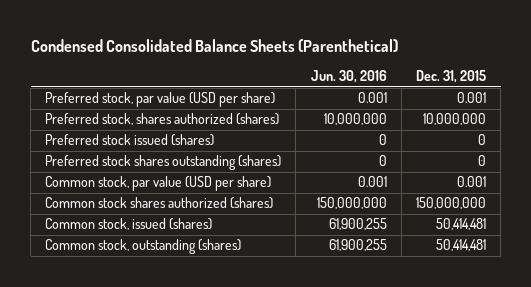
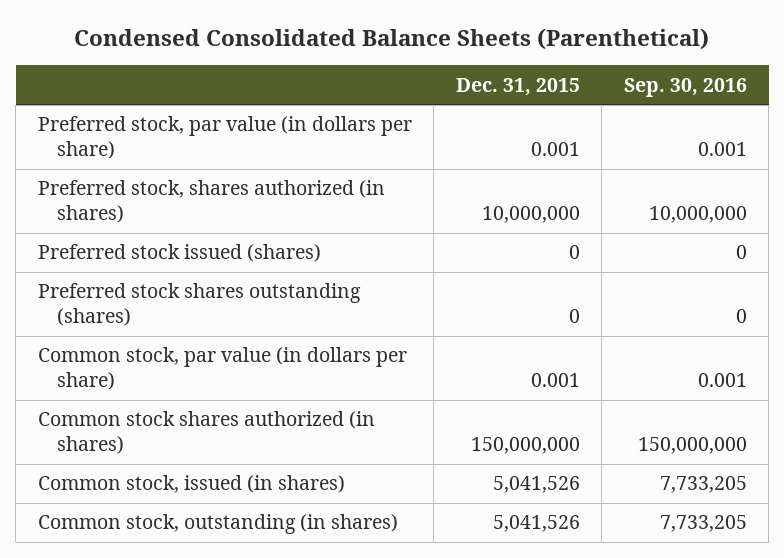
[310,70,387,84] Jun. 30, 2016 -> none
none -> [623,77,747,97] Sep. 30, 2016
[45,92,276,108] Preferred stock, par value (USD per share) -> [37,116,412,160] Preferred stock, par value (in dollars per share)
[45,113,280,126] Preferred stock, shares authorized (shares) -> [37,180,385,224] Preferred stock, shares authorized (in shares)
[45,176,272,192] Common stock, par value (USD per share) -> [37,347,407,391] Common stock, par value (in dollars per share)
[45,197,274,210] Common stock shares authorized (shares) -> [37,411,375,455] Common stock shares authorized (in shares)
[45,218,213,231] Common stock, issued (shares) -> [37,475,345,494] Common stock, issued (in shares)
[435,218,486,231] 50,414,481 -> [492,476,580,494] 5,041,526
[45,239,242,255] Common stock, outstanding (shares) -> [37,514,398,535] Common stock, outstanding (in shares)
[435,239,486,252] 50,414,481 -> [492,515,580,533] 5,041,526

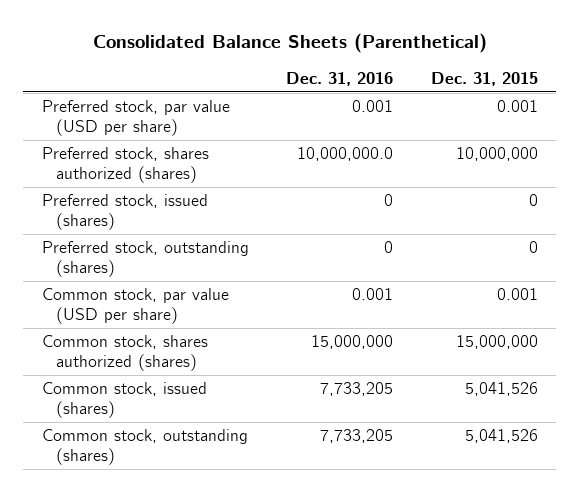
[74,27,710,50] Condensed Consolidated Balance Sheets (Parenthetical) -> [92,33,487,54] Consolidated Balance Sheets (Parenthetical)
[623,77,747,97] Sep. 30, 2016 -> none
none -> [286,71,394,86] Dec. 31, 2016
[37,116,412,160] Preferred stock, par value (in dollars per share) -> [41,100,230,137] Preferred stock, par value (USD per share)
[37,180,385,224] Preferred stock, shares authorized (in shares) -> [41,147,209,184] Preferred stock, shares authorized (shares)
[37,244,321,263] Preferred stock issued (shares) -> [41,194,208,231] Preferred stock, issued (shares)
[37,283,361,327] Preferred stock shares outstanding (shares) -> [41,241,249,278] Preferred stock, outstanding (shares)
[37,347,407,391] Common stock, par value (in dollars per share) -> [41,288,229,325] Common stock, par value (USD per share)
[37,411,375,455] Common stock shares authorized (in shares) -> [41,335,208,372] Common stock, shares authorized (shares)
[470,437,580,455] 150,000,000 -> [455,335,538,350] 15,000,000
[37,475,345,494] Common stock, issued (in shares) -> [41,382,207,419] Common stock, issued (shares)
[37,514,398,535] Common stock, outstanding (in shares) -> [41,429,248,466] Common stock, outstanding (shares)

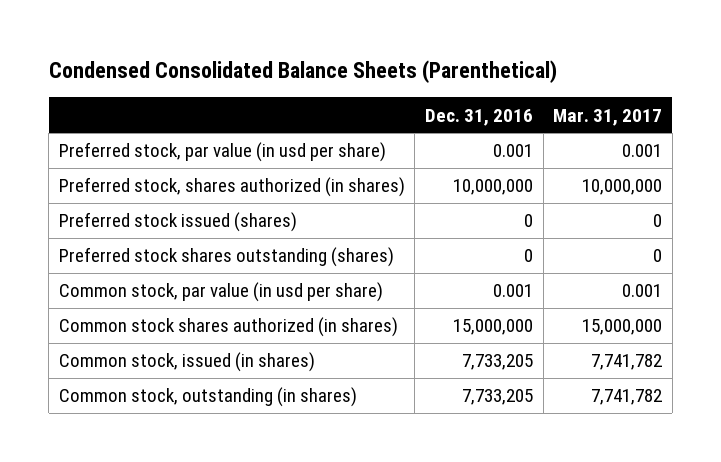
[92,33,487,54] Consolidated Balance Sheets (Parenthetical) -> [48,60,557,84] Condensed Consolidated Balance Sheets (Parenthetical)
[430,71,538,86] Dec. 31, 2015 -> none
none -> [553,108,663,126] Mar. 31, 2017
[41,100,230,137] Preferred stock, par value (USD per share) -> [58,142,386,163] Preferred stock, par value (in usd per share)
[41,147,209,184] Preferred stock, shares authorized (shares) -> [58,177,405,198] Preferred stock, shares authorized (in shares)
[297,147,394,162] 10,000,000.0 -> [452,179,533,196] 10,000,000
[41,194,208,231] Preferred stock, issued (shares) -> [58,212,297,233] Preferred stock issued (shares)
[41,241,249,278] Preferred stock, outstanding (shares) -> [58,247,394,268] Preferred stock shares outstanding (shares)
[41,288,229,325] Common stock, par value (USD per share) -> [58,282,383,303] Common stock, par value (in usd per share)
[41,335,208,372] Common stock, shares authorized (shares) -> [58,317,398,338] Common stock shares authorized (in shares)
[41,382,207,419] Common stock, issued (shares) -> [58,352,315,373] Common stock, issued (in shares)
[41,429,248,466] Common stock, outstanding (shares) -> [58,387,357,408] Common stock, outstanding (in shares)

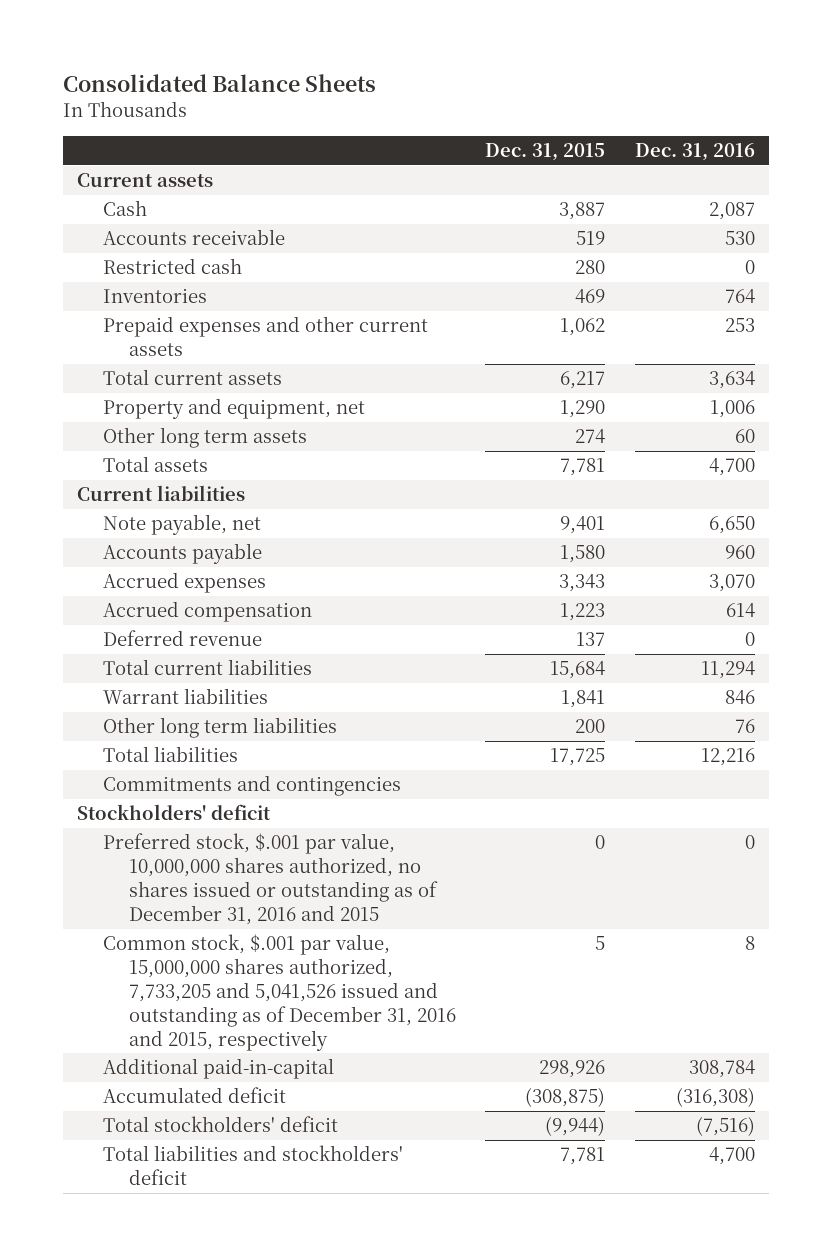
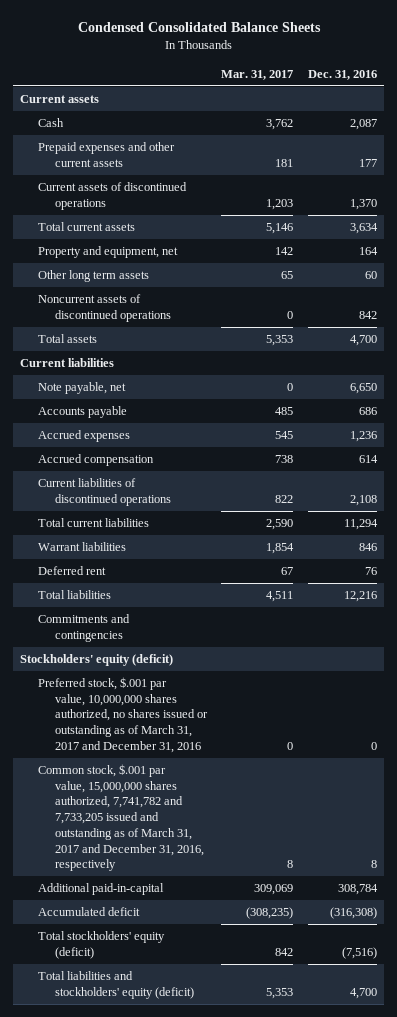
[62,73,376,92] Consolidated Balance Sheets -> [77,22,321,33] Condensed Consolidated Balance Sheets
[485,142,606,161] Dec. 31, 2015 -> none
none -> [221,69,294,80] Mar. 31, 2017
[103,229,286,246] Accounts receivable -> none
[103,258,243,275] Restricted cash -> none
[103,288,208,304] Inventories -> none
[724,318,755,333] 253 -> [358,158,377,167] 177
none -> [37,182,187,210] Current assets of discontinued operations
[709,400,755,419] 1,006 -> [358,247,378,256] 164
none -> [37,294,171,322] Noncurrent assets of discontinued operations
[724,545,755,560] 960 -> [358,407,377,416] 686
[708,574,755,593] 3,070 -> [349,431,377,443] 1,236
[103,630,263,647] Deferred revenue -> none
none -> [37,478,171,506] Current liabilities of discontinued operations
[103,717,338,739] Other long term liabilities -> [37,566,106,576] Deferred rent
[77,804,272,821] Stockholders' deficit -> [20,654,174,667] Stockholders' equity (deficit)
[103,833,439,925] Preferred stock, $.001 par value, 10,000,000 shares authorized, no shares issued or outstanding as of December 31, 2016 and 2015 -> [37,677,208,753] Preferred stock, $.001 par value, 10,000,000 shares authorized, no shares issued or outstanding as of March 31, 2017 and December 31, 2016
[103,934,457,1051] Common stock, $.001 par value, 15,000,000 shares authorized, 7,733,205 and 5,041,526 issued and outstanding as of December 31, 2016 and 2015, respectively -> [37,764,204,872] Common stock, $.001 par value, 15,000,000 shares authorized, 7,741,782 and 7,733,205 issued and outstanding as of March 31, 2017 and December 31, 2016, respectively
[103,1116,339,1133] Total stockholders' deficit -> [37,931,165,959] Total stockholders' equity (deficit)
[103,1145,404,1186] Total liabilities and stockholders' deficit -> [37,971,194,999] Total liabilities and stockholders' equity (deficit)

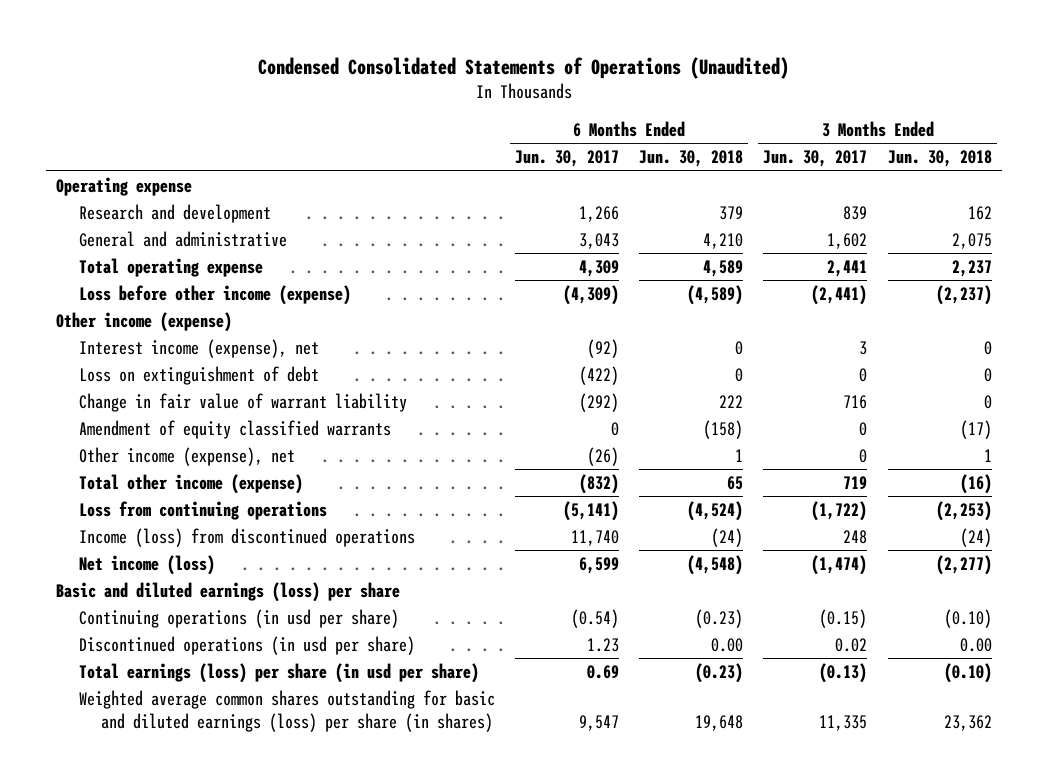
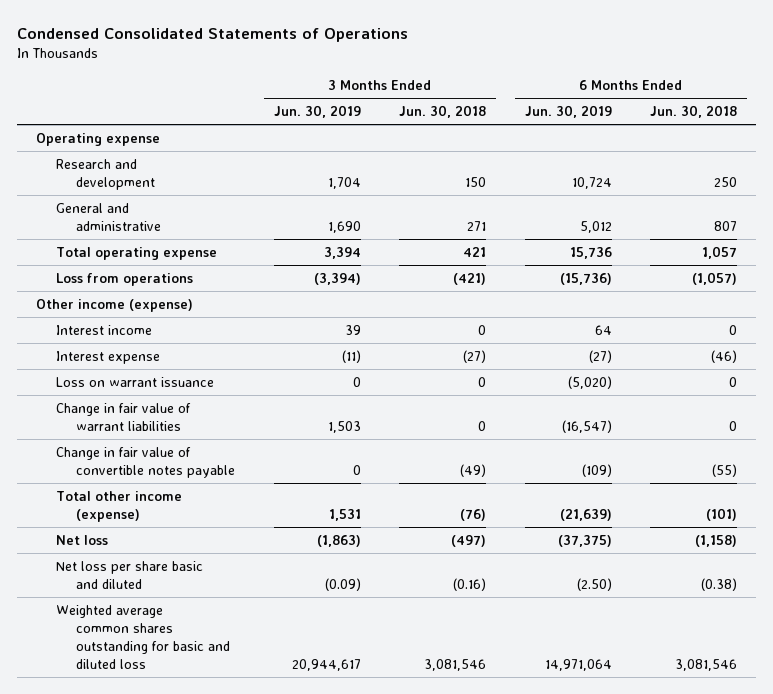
[258,57,790,80] Condensed Consolidated Statements of Operations (Unaudited) -> [16,27,408,42] Condensed Consolidated Statements of Operations
[515,150,620,168] Jun. 30, 2017 -> none
[763,150,868,168] Jun. 30, 2017 -> none
none -> [273,105,361,119] Jun. 30, 2019
none -> [524,105,612,119] Jun. 30, 2019
[78,284,351,305] Loss before other income (expense) -> none
[719,205,744,220] 379 -> [714,176,738,187] 250
[967,205,992,220] 162 -> [465,176,487,187] 150
[703,232,744,249] 4,210 -> [714,220,738,231] 807
[951,232,992,249] 2,075 -> [467,220,487,231] 271
[703,259,744,277] 4,589 -> [702,245,738,259] 1,057
[951,259,992,277] 2,237 -> [463,246,487,257] 421
none -> [56,272,194,286] Loss from operations
[78,365,319,385] Loss on extinguishment of debt -> none
[78,419,391,439] Amendment of equity classified warrants -> none
[78,446,295,466] Other income (expense), net -> none
[78,500,327,520] Loss from continuing operations -> none
[78,527,415,547] Income (loss) from discontinued operations -> none
[56,581,401,602] Basic and diluted earnings (loss) per share -> none
[78,608,399,628] Continuing operations (in usd per share) -> none
[78,635,415,655] Discontinued operations (in usd per share) -> none
none -> [56,324,153,335] Interest income
[78,338,319,358] Interest income (expense), net -> [56,350,161,364] Interest expense
[735,340,744,355] 0 -> [711,349,738,363] (46)
[983,340,992,355] 0 -> [463,349,487,363] (27)
none -> [56,376,215,387] Loss on warrant issuance
[78,392,407,412] Change in fair value of warrant liability -> [56,402,192,431] Change in fair value of warrant liabilities
[719,394,744,408] 222 -> [729,420,738,431] 0
none -> [56,446,236,478] Change in fair value of convertible notes payable
[727,475,744,490] 65 -> [706,507,738,521] (101)
[959,473,992,494] (16) -> [460,508,487,521] (76)
[78,554,215,575] Net income (loss) -> [56,534,109,545] Net loss
[687,554,744,575] (4,548) -> [695,534,738,547] (1,158)
[935,554,992,575] (2,277) -> [451,534,487,547] (497)
[78,662,479,683] Total earnings (loss) per share (in usd per share) -> [56,560,204,589] Net loss per share basic and diluted
[695,662,744,683] (0.23) -> [701,577,738,591] (0.38)
[943,662,992,683] (0.10) -> [453,577,487,591] (0.16)
[78,689,495,732] Weighted average common shares outstanding for basic and diluted earnings (loss) per share (in shares) -> [56,604,231,670] Weighted average common shares outstanding for basic and diluted loss
[695,714,744,731] 19,648 -> [675,659,738,672] 3,081,546
[943,714,992,731] 23,362 -> [424,659,487,672] 3,081,546

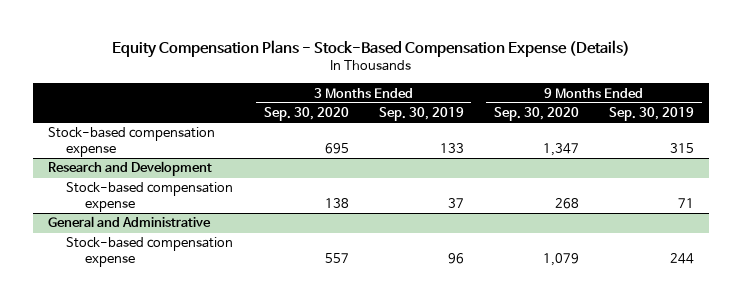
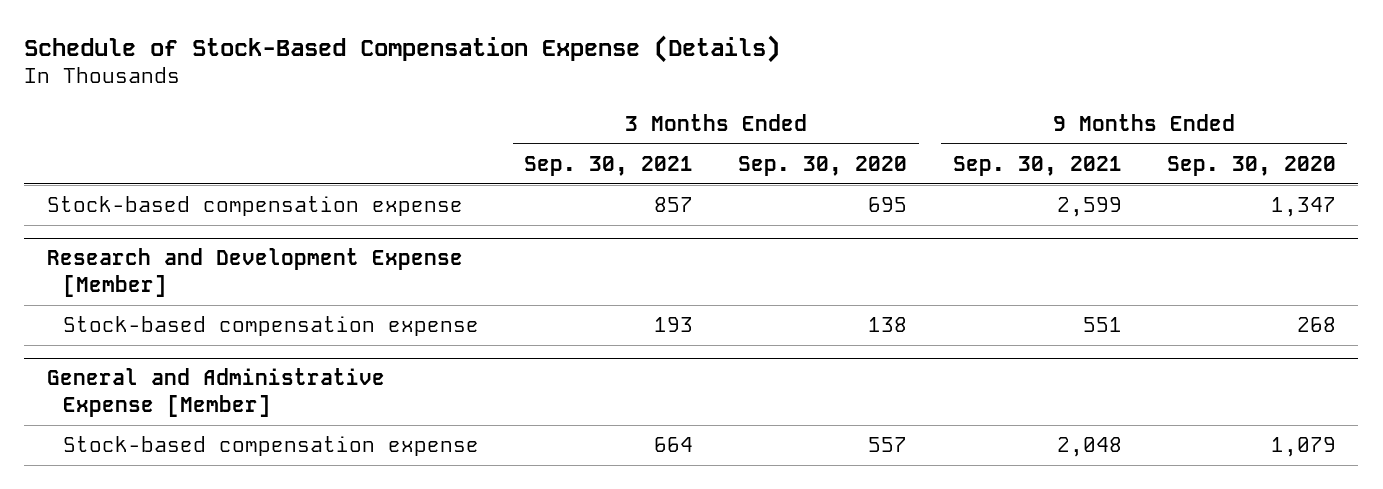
[111,39,630,58] Equity Compensation Plans - Stock-Based Compensation Expense (Details) -> [24,34,781,63] Schedule of Stock-Based Compensation Expense (Details)
[378,107,464,122] Sep. 30, 2019 -> none
[609,107,695,122] Sep. 30, 2019 -> none
none -> [523,155,693,176] Sep. 30, 2021
none -> [952,155,1122,176] Sep. 30, 2021
[47,161,212,177] Research and Development -> [47,248,464,297] Research and Development Expense [Member]
[47,216,211,228] General and Administrative -> [47,368,386,417] General and Administrative Expense [Member]

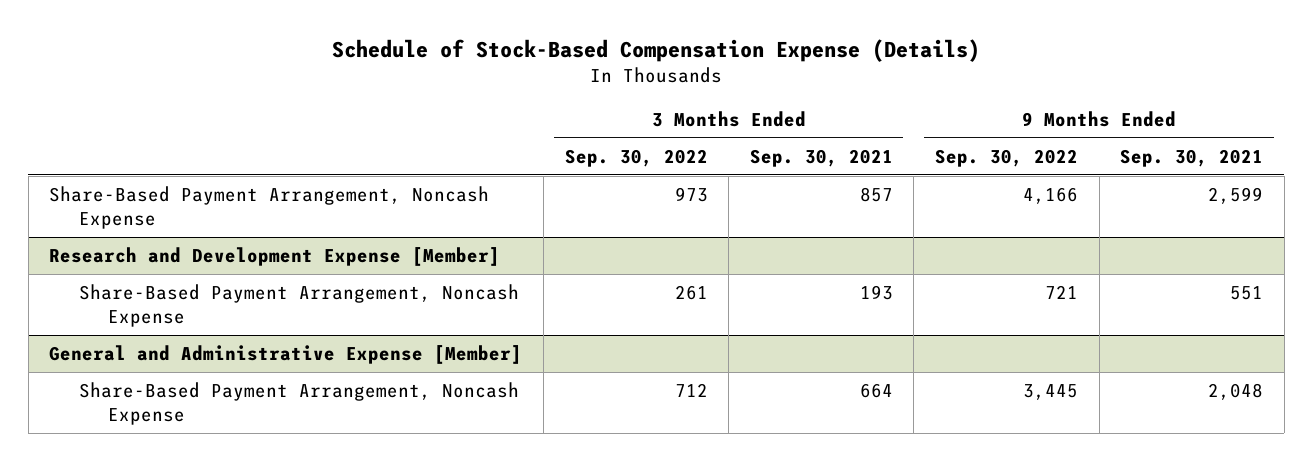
[738,155,908,176] Sep. 30, 2020 -> none
[1166,155,1336,176] Sep. 30, 2020 -> none
none -> [564,148,708,167] Sep. 30, 2022
none -> [935,148,1079,167] Sep. 30, 2022
[47,196,464,217] Stock-based compensation expense -> [49,186,490,229] Share-Based Payment Arrangement, Noncash Expense
[62,316,479,337] Stock-based compensation expense -> [78,284,519,327] Share-Based Payment Arrangement, Noncash Expense
[62,436,479,457] Stock-based compensation expense -> [78,382,519,425] Share-Based Payment Arrangement, Noncash Expense

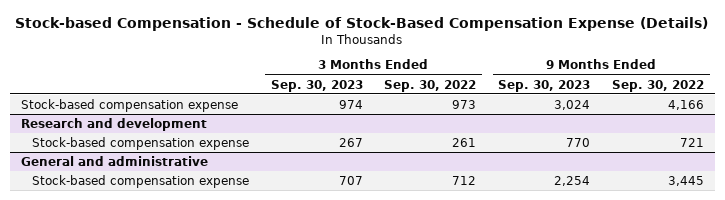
[332,38,981,62] Schedule of Stock-Based Compensation Expense (Details) -> [15,16,709,31] Stock-based Compensation - Schedule of Stock-Based Compensation Expense (Details)
[749,148,893,167] Sep. 30, 2021 -> none
[1120,148,1264,167] Sep. 30, 2021 -> none
none -> [270,79,363,92] Sep. 30, 2023
none -> [498,79,591,92] Sep. 30, 2023
[49,186,490,229] Share-Based Payment Arrangement, Noncash Expense -> [20,98,238,112] Stock-based compensation expense
[49,247,501,267] Research and Development Expense [Member] -> [20,117,207,131] Research and development
[78,284,519,327] Share-Based Payment Arrangement, Noncash Expense -> [31,136,249,150] Stock-based compensation expense
[49,345,523,365] General and Administrative Expense [Member] -> [20,155,208,166] General and administrative
[78,382,519,425] Share-Based Payment Arrangement, Noncash Expense -> [31,174,249,188] Stock-based compensation expense

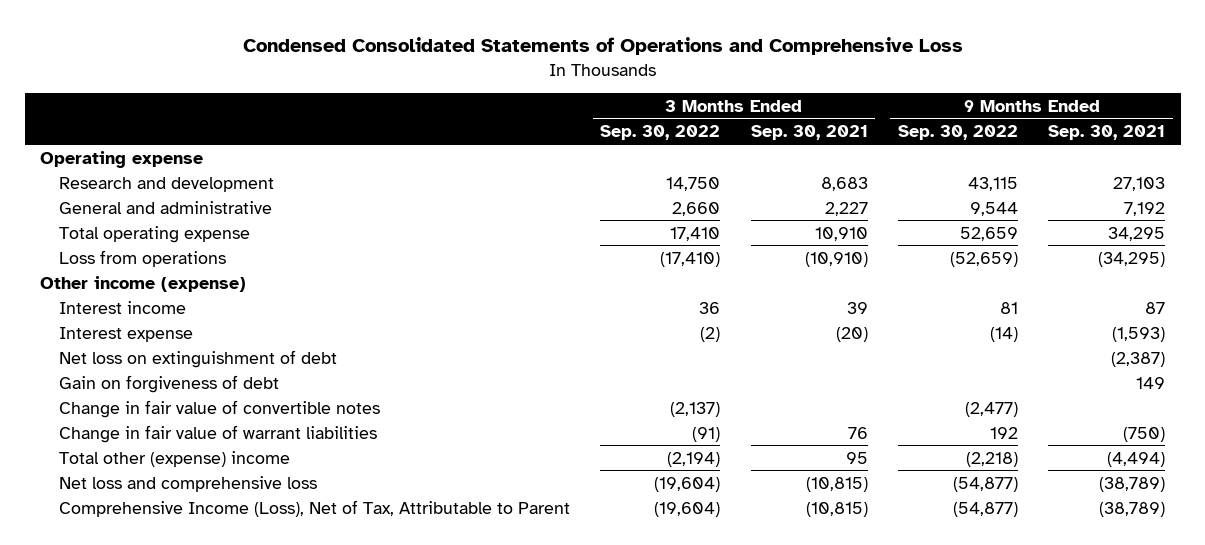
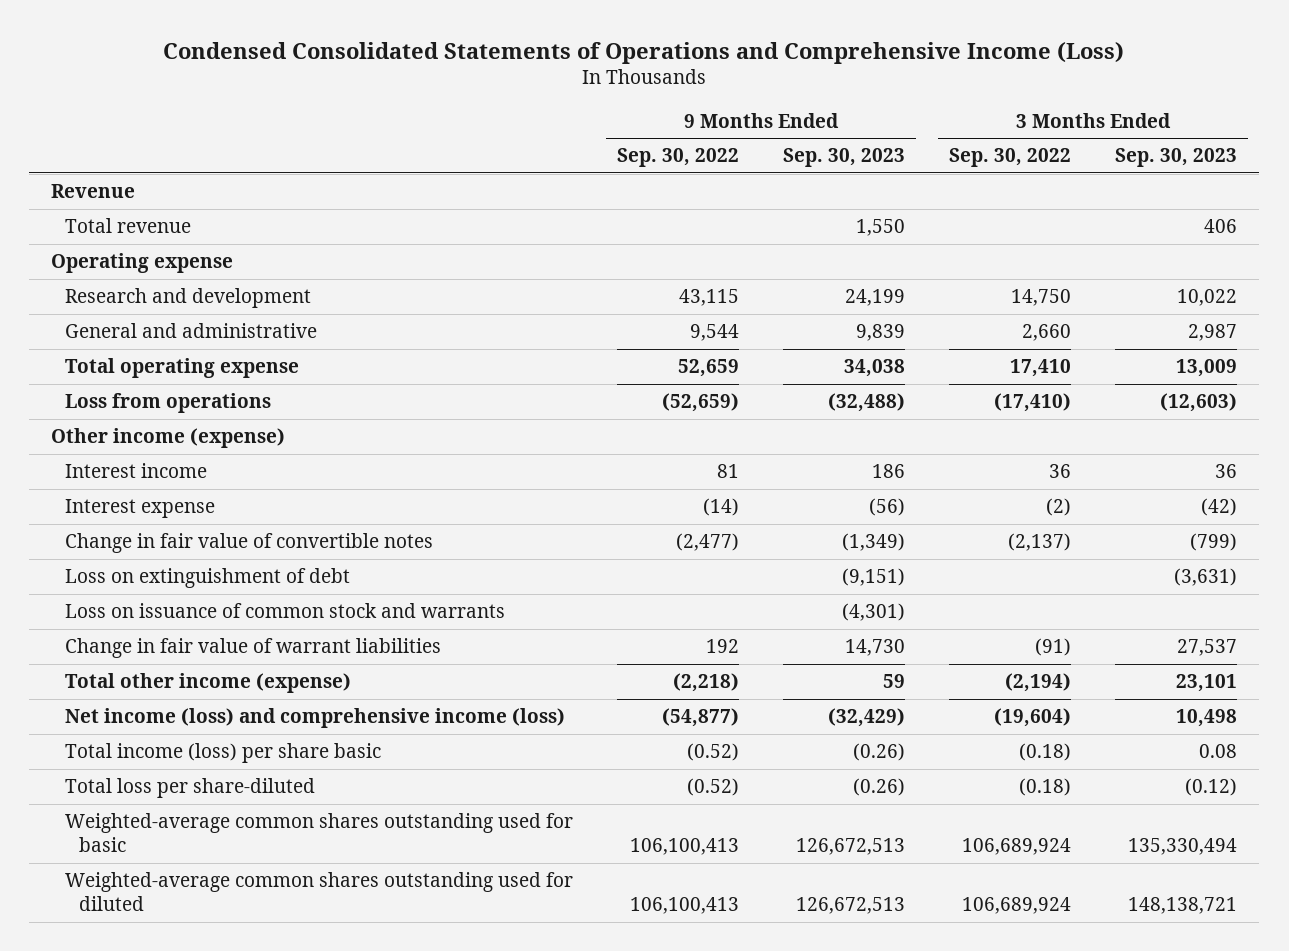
[242,36,963,55] Condensed Consolidated Statements of Operations and Comprehensive Loss -> [163,41,1125,64] Condensed Consolidated Statements of Operations and Comprehensive Income (Loss)
[750,125,868,141] Sep. 30, 2021 -> none
[1048,125,1166,141] Sep. 30, 2021 -> none
none -> [783,148,906,168] Sep. 30, 2023
none -> [1115,148,1238,168] Sep. 30, 2023
none -> [51,184,136,199] Revenue
none -> [65,218,192,234] Total revenue
[59,349,338,368] Net loss on extinguishment of debt -> none
[59,374,280,393] Gain on forgiveness of debt -> none
none -> [65,568,351,589] Loss on extinguishment of debt
none -> [65,603,506,619] Loss on issuance of common stock and warrants
[59,499,571,517] Comprehensive Income (Loss), Net of Tax, Attributable to Parent -> none
[59,450,291,467] Total other (expense) income -> [65,673,352,694] Total other income (expense)
[59,475,318,492] Net loss and comprehensive loss -> [65,708,566,729] Net income (loss) and comprehensive income (loss)
none -> [65,743,382,764] Total income (loss) per share basic
none -> [65,778,316,799] Total loss per share-diluted
none -> [65,813,574,853] Weighted-average common shares outstanding used for basic
none -> [65,872,574,912] Weighted-average common shares outstanding used for diluted

